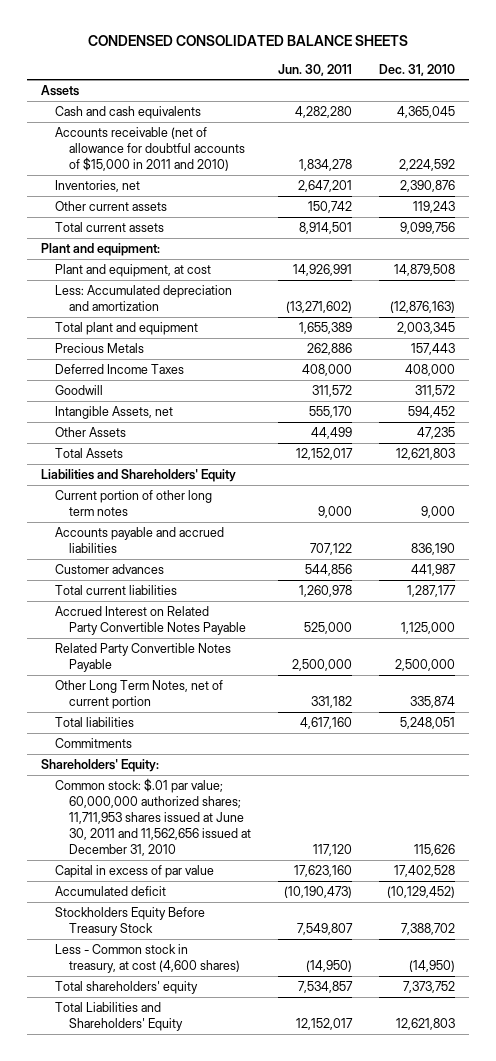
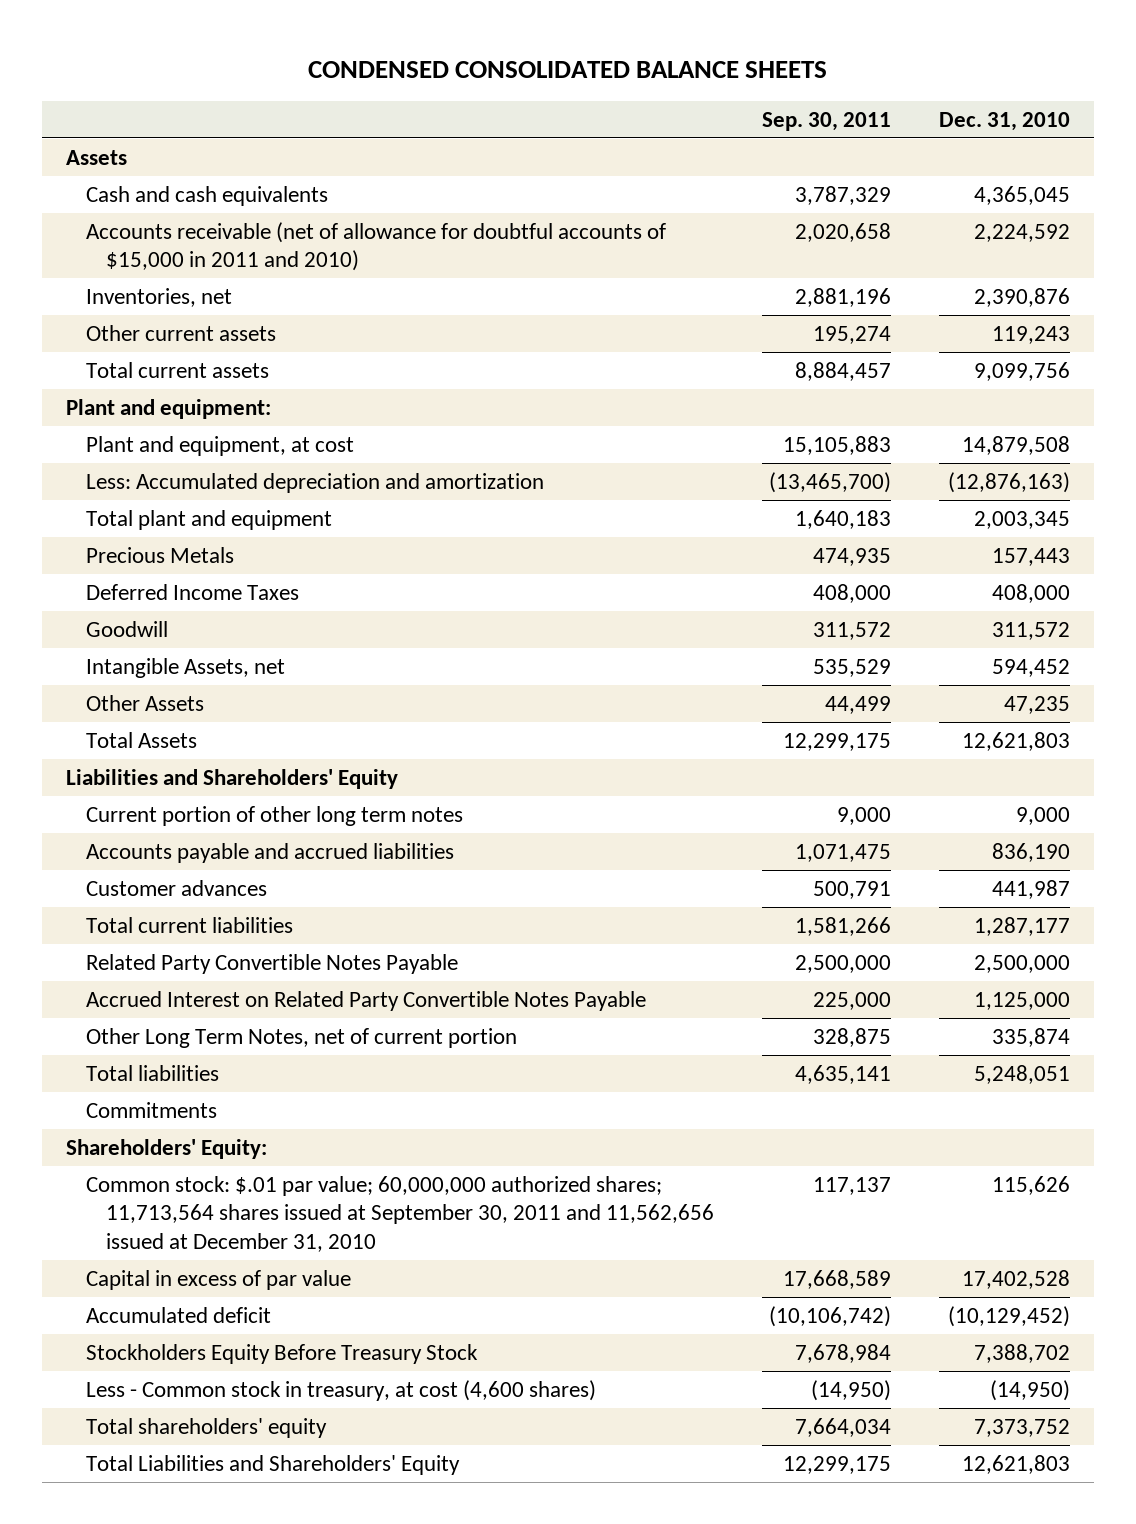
[278,63,353,76] Jun. 30, 2011 -> none
none -> [761,111,891,131] Sep. 30, 2011
[54,605,247,635] Accrued Interest on Related Party Convertible Notes Payable -> [86,990,647,1011] Accrued Interest on Related Party Convertible Notes Payable
[54,777,252,856] Common stock: $.01 par value; 60,000,000 authorized shares; 11,711,953 shares issued at June 30, 2011 and 11,562,656 issued at December 31, 2010 -> [86,1175,714,1252] Common stock: $.01 par value; 60,000,000 authorized shares; 11,713,564 shares issued at September 30, 2011 and 11,562,656 issued at December 31, 2010

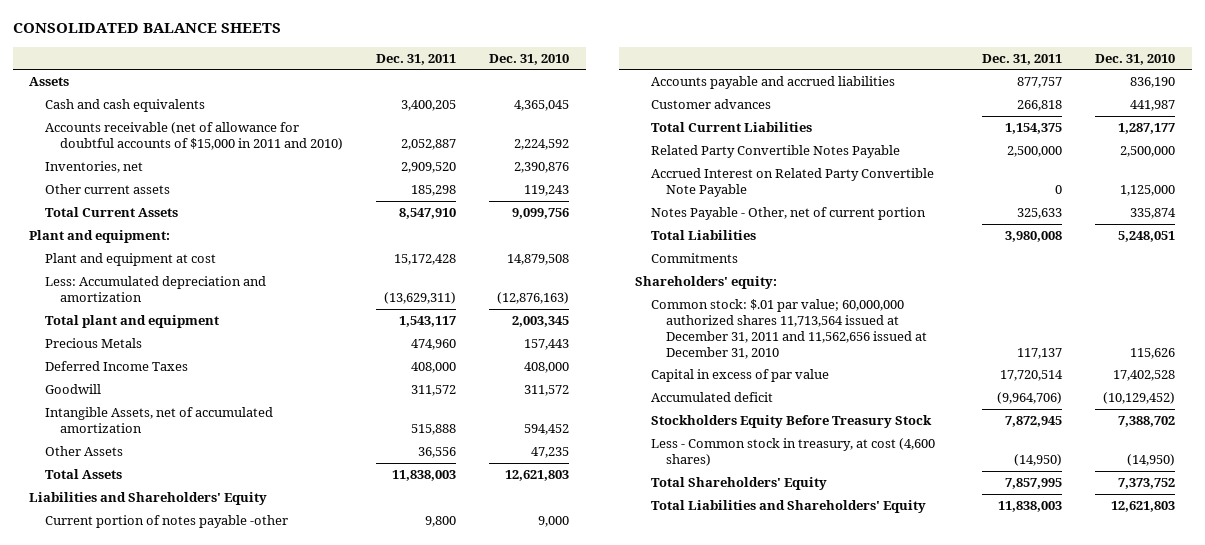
[308,61,828,79] CONDENSED CONSOLIDATED BALANCE SHEETS -> [12,23,281,34] CONSOLIDATED BALANCE SHEETS
[761,111,891,131] Sep. 30, 2011 -> none
none -> [376,53,457,65] Dec. 31, 2011
[86,361,270,378] Total current assets -> [44,207,178,218] Total Current Assets
[86,435,355,456] Plant and equipment, at cost -> [44,253,216,267] Plant and equipment at cost
[86,657,286,678] Intangible Assets, net -> [44,407,273,433] Intangible Assets, net of accumulated amortization
[86,805,464,826] Current portion of other long term notes -> [44,515,288,529] Current portion of notes payable -other
[86,916,294,933] Total current liabilities -> [650,122,812,133] Total Current Liabilities
[86,990,647,1011] Accrued Interest on Related Party Convertible Notes Payable -> [650,168,934,197] Accrued Interest on Related Party Convertible Note Payable
[86,1027,518,1048] Other Long Term Notes, net of current portion -> [650,207,926,221] Notes Payable - Other, net of current portion
[86,1064,220,1081] Total liabilities -> [650,230,756,241] Total Liabilities
[66,1138,268,1159] Shareholders' Equity: -> [635,276,778,290] Shareholders' equity:
[86,1175,714,1252] Common stock: $.01 par value; 60,000,000 authorized shares; 11,713,564 shares issued at September 30, 2011 and 11,562,656 issued at December 31, 2010 -> [650,299,928,359] Common stock: $.01 par value; 60,000,000 authorized shares 11,713,564 issued at December 31, 2011 and 11,562,656 issued at December 31, 2010
[86,1417,328,1438] Total shareholders' equity -> [650,477,827,491] Total Shareholders' Equity

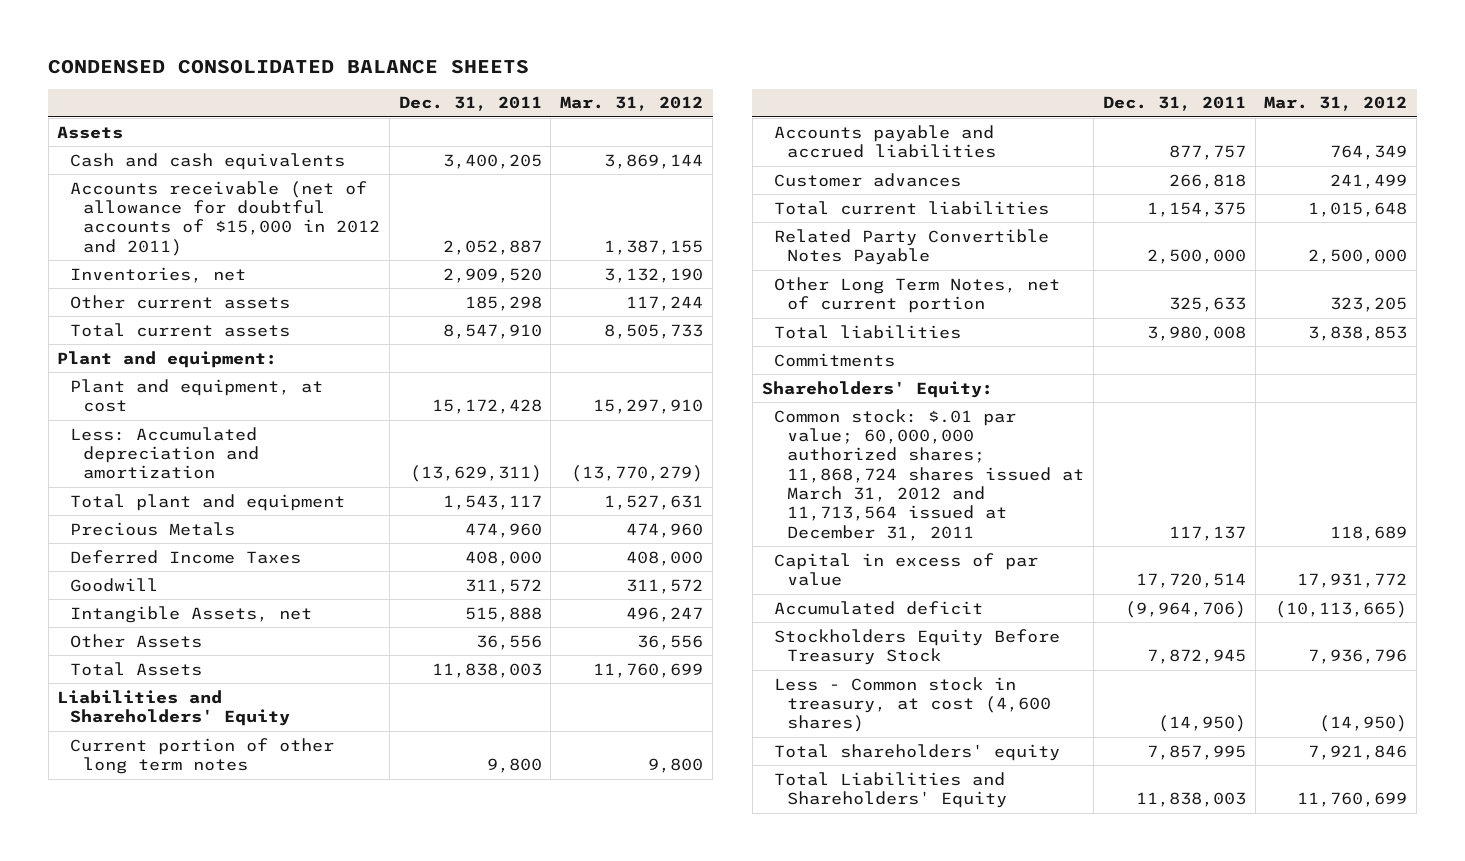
[12,23,281,34] CONSOLIDATED BALANCE SHEETS -> [48,58,530,74] CONDENSED CONSOLIDATED BALANCE SHEETS
[489,53,570,65] Dec. 31, 2010 -> none
none -> [560,96,704,112] Mar. 31, 2012
[44,122,344,150] Accounts receivable (net of allowance for doubtful accounts of $15,000 in 2011 and 2010) -> [70,180,381,256] Accounts receivable (net of allowance for doubtful accounts of $15,000 in 2012 and 2011)
[44,207,178,218] Total Current Assets -> [70,322,291,337] Total current assets
[44,253,216,267] Plant and equipment at cost -> [70,378,324,413] Plant and equipment, at cost
[44,407,273,433] Intangible Assets, net of accumulated amortization -> [70,605,313,623] Intangible Assets, net
[44,515,288,529] Current portion of notes payable -other -> [70,737,335,775] Current portion of other long term notes
[650,122,812,133] Total Current Liabilities -> [774,200,1050,215] Total current liabilities
[650,168,934,197] Accrued Interest on Related Party Convertible Note Payable -> none
[650,207,926,221] Notes Payable - Other, net of current portion -> [774,276,1061,314] Other Long Term Notes, net of current portion
[650,230,756,241] Total Liabilities -> [774,324,962,339] Total liabilities
[635,276,778,290] Shareholders' equity: -> [761,380,993,398] Shareholders' Equity:
[650,299,928,359] Common stock: $.01 par value; 60,000,000 authorized shares 11,713,564 issued at December 31, 2011 and 11,562,656 issued at December 31, 2010 -> [774,408,1085,541] Common stock: $.01 par value; 60,000,000 authorized shares; 11,868,724 shares issued at March 31, 2012 and 11,713,564 issued at December 31, 2011
[650,477,827,491] Total Shareholders' Equity -> [774,743,1061,761] Total shareholders' equity

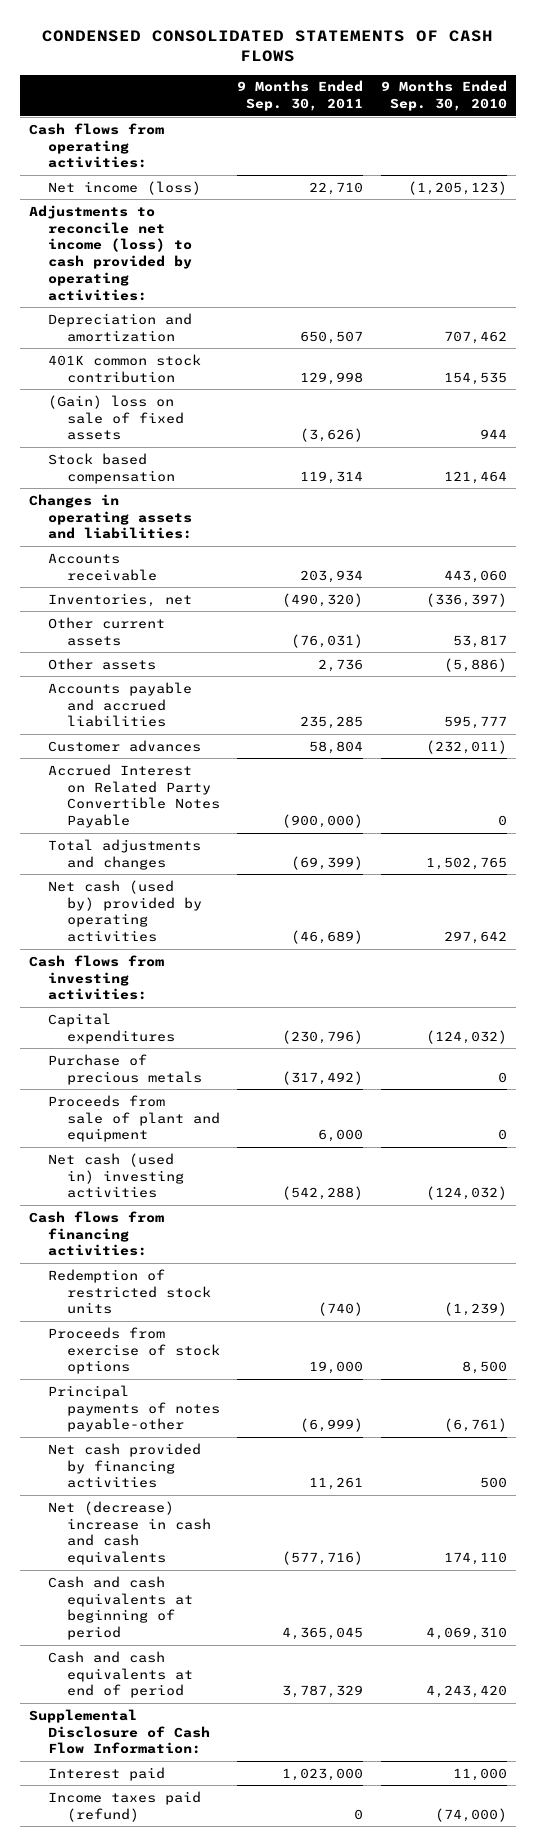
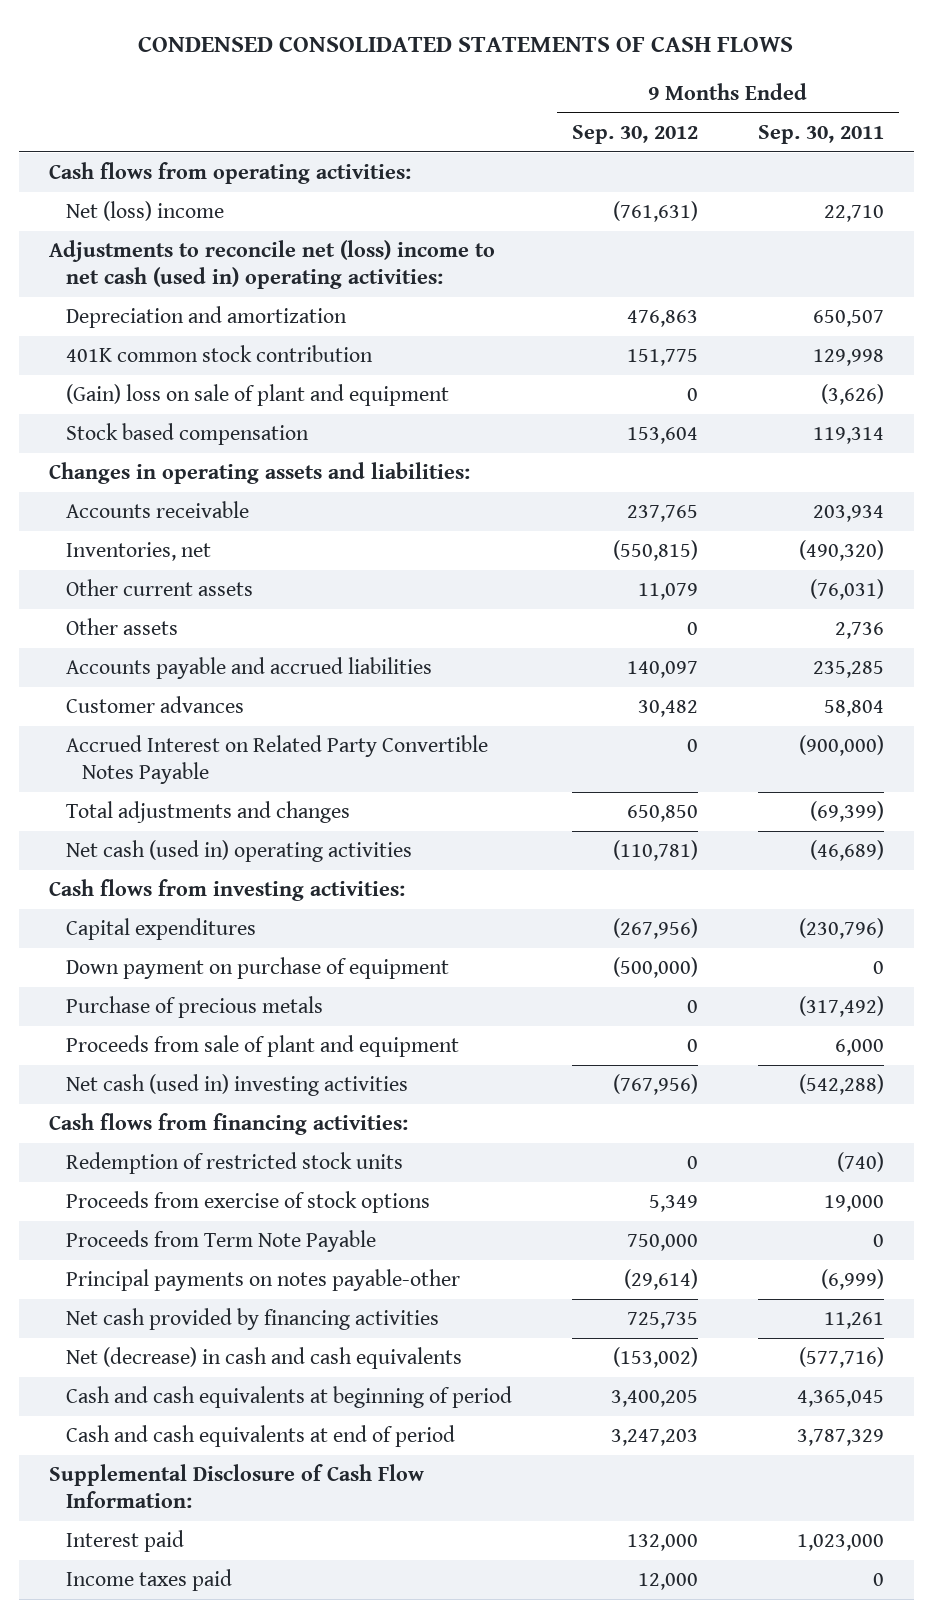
[380,80,507,112] 9 Months Ended Sep. 30, 2010 -> none
none -> [571,125,698,145] Sep. 30, 2012
[48,180,202,195] Net income (loss) -> [65,201,224,222] Net (loss) income
[29,204,193,301] Adjustments to reconcile net income (loss) to cash provided by operating activities: -> [48,240,495,290] Adjustments to reconcile net (loss) income to net cash (used in) operating activities:
[48,394,184,441] (Gain) loss on sale of fixed assets -> [65,384,449,407] (Gain) loss on sale of plant and equipment
[48,879,202,943] Net cash (used by) provided by operating activities -> [65,840,412,863] Net cash (used in) operating activities
none -> [65,957,449,980] Down payment on purchase of equipment
none -> [65,1230,376,1253] Proceeds from Term Note Payable
[48,1384,220,1433] Principal payments of notes payable-other -> [65,1269,460,1292] Principal payments on notes payable-other
[48,1500,211,1566] Net (decrease) increase in cash and cash equivalents -> [65,1347,462,1370] Net (decrease) in cash and cash equivalents
[48,1790,202,1822] Income taxes paid (refund) -> [65,1569,232,1592] Income taxes paid

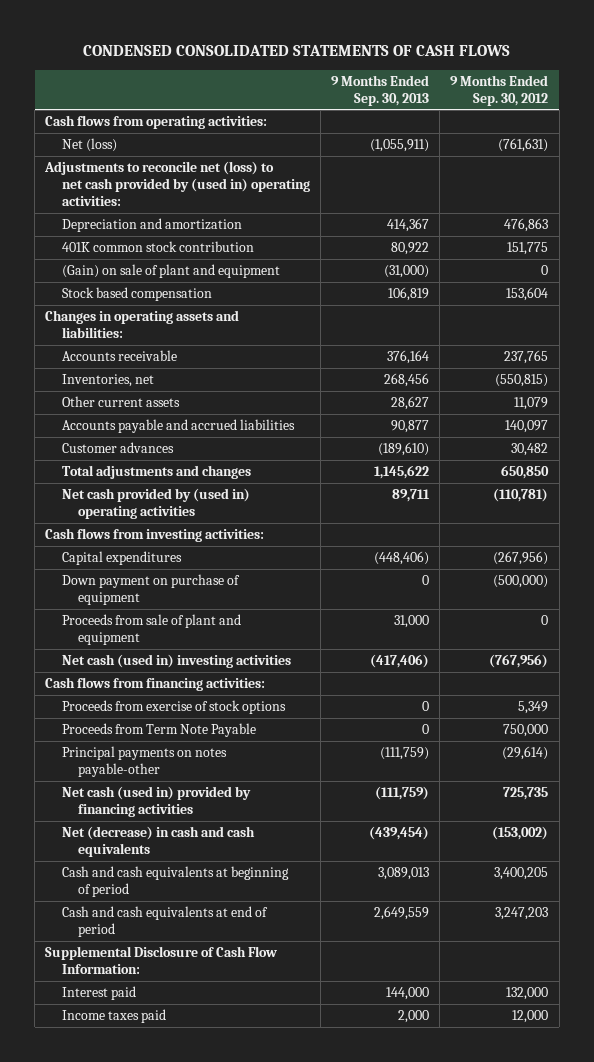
[758,125,885,145] Sep. 30, 2011 -> none
none -> [331,74,430,106] 9 Months Ended Sep. 30, 2013
[65,201,224,222] Net (loss) income -> [61,138,117,153] Net (loss)
[48,240,495,290] Adjustments to reconcile net (loss) income to net cash (used in) operating activities: -> [44,161,310,207] Adjustments to reconcile net (loss) to net cash provided by (used in) operating activities:
[65,384,449,407] (Gain) loss on sale of plant and equipment -> [61,264,280,279] (Gain) on sale of plant and equipment
[65,618,178,636] Other assets -> none
[65,735,488,785] Accrued Interest on Related Party Convertible Notes Payable -> none
[65,840,412,863] Net cash (used in) operating activities -> [61,488,250,520] Net cash provided by (used in) operating activities
[65,996,323,1019] Purchase of precious metals -> none
[65,1152,403,1175] Redemption of restricted stock units -> none
[65,1308,439,1331] Net cash provided by financing activities -> [61,786,251,818] Net cash (used in) provided by financing activities

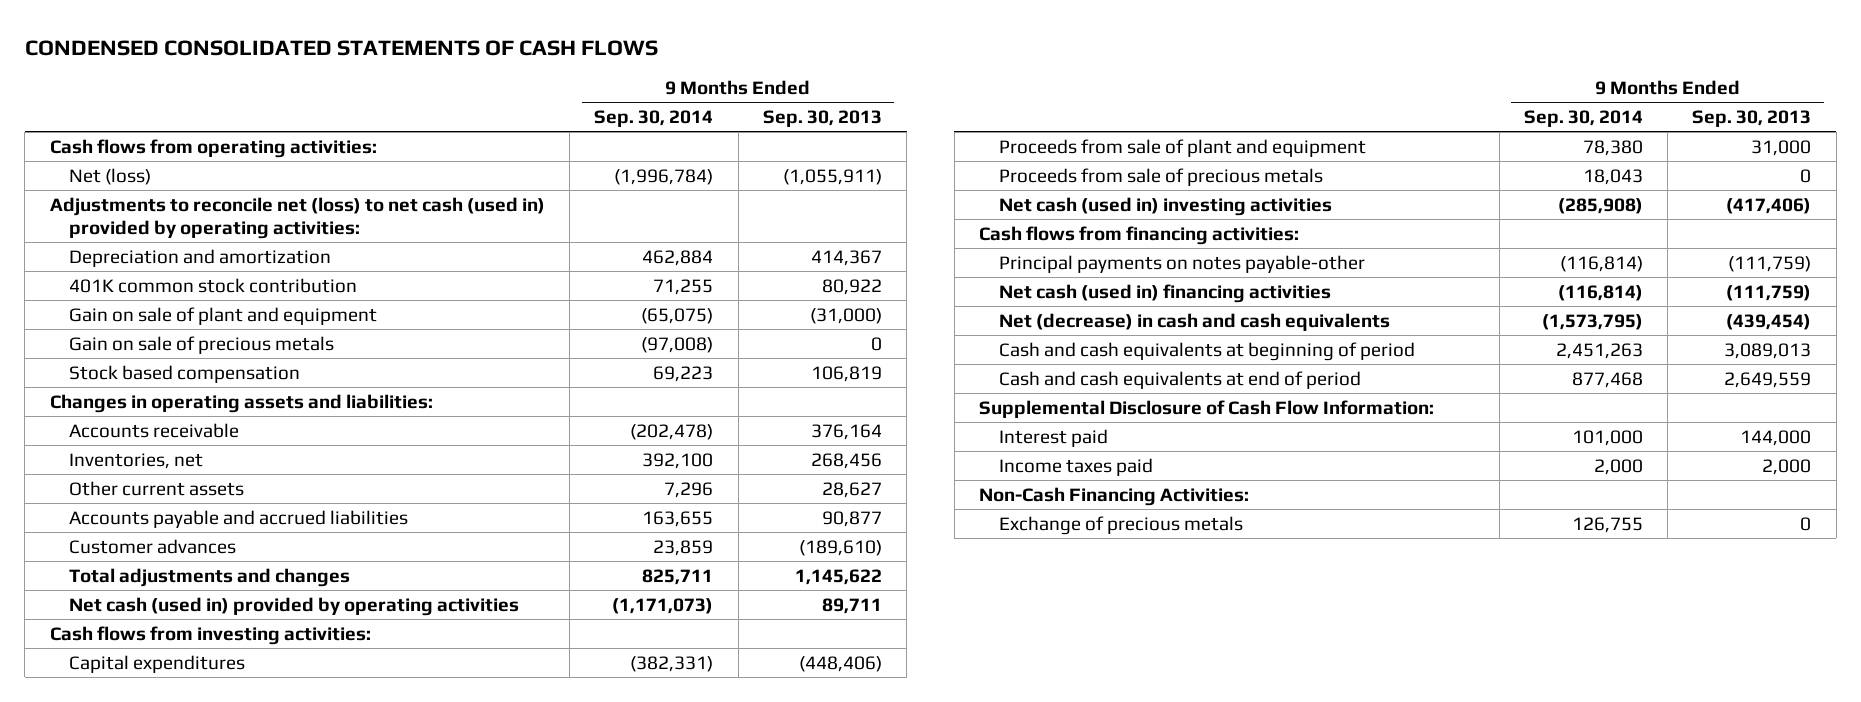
[450,74,549,106] 9 Months Ended Sep. 30, 2012 -> none
none -> [594,110,714,128] Sep. 30, 2014
[44,161,310,207] Adjustments to reconcile net (loss) to net cash provided by (used in) operating activities: -> [49,196,545,240] Adjustments to reconcile net (loss) to net cash (used in) provided by operating activities:
[61,264,280,279] (Gain) on sale of plant and equipment -> [69,306,378,325] Gain on sale of plant and equipment
none -> [69,335,335,354] Gain on sale of precious metals
[61,488,250,520] Net cash provided by (used in) operating activities -> [69,596,520,616] Net cash (used in) provided by operating activities
[61,574,240,606] Down payment on purchase of equipment -> none
none -> [998,167,1323,186] Proceeds from sale of precious metals
[61,700,286,715] Proceeds from exercise of stock options -> none
[61,723,256,738] Proceeds from Term Note Payable -> none
[61,786,251,818] Net cash (used in) provided by financing activities -> [998,283,1331,303] Net cash (used in) financing activities
none -> [979,486,1250,506] Non-Cash Financing Activities:
none -> [998,515,1243,535] Exchange of precious metals

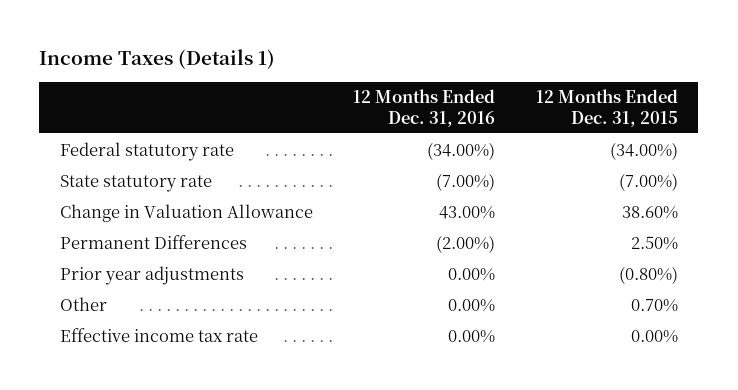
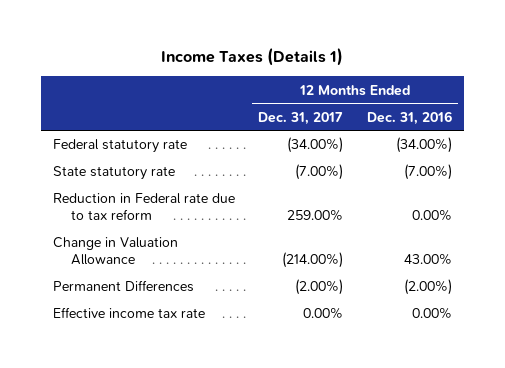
[535,89,678,127] 12 Months Ended Dec. 31, 2015 -> none
none -> [258,111,344,125] Dec. 31, 2017
none -> [52,193,235,221] Reduction in Federal rate due to tax reform
[59,265,244,285] Prior year adjustments -> none
[59,296,107,311] Other -> none

